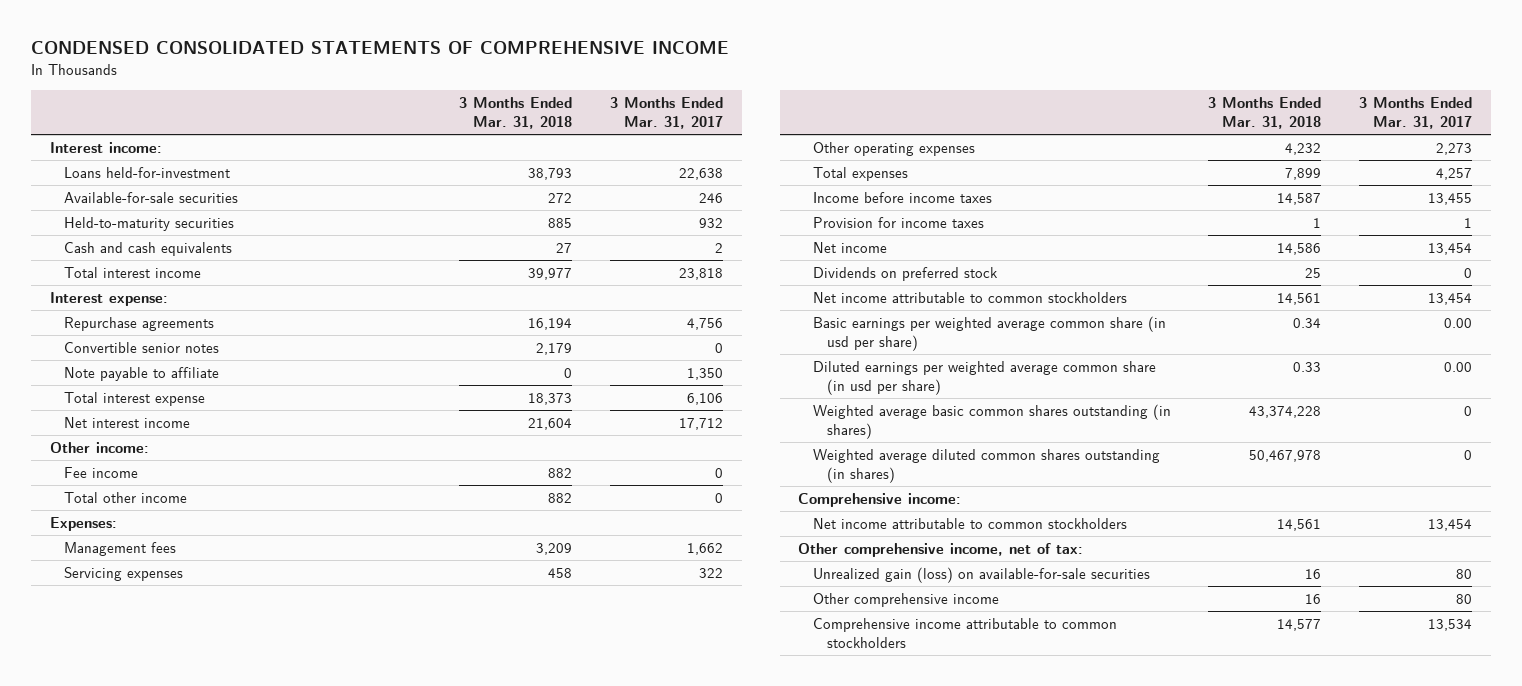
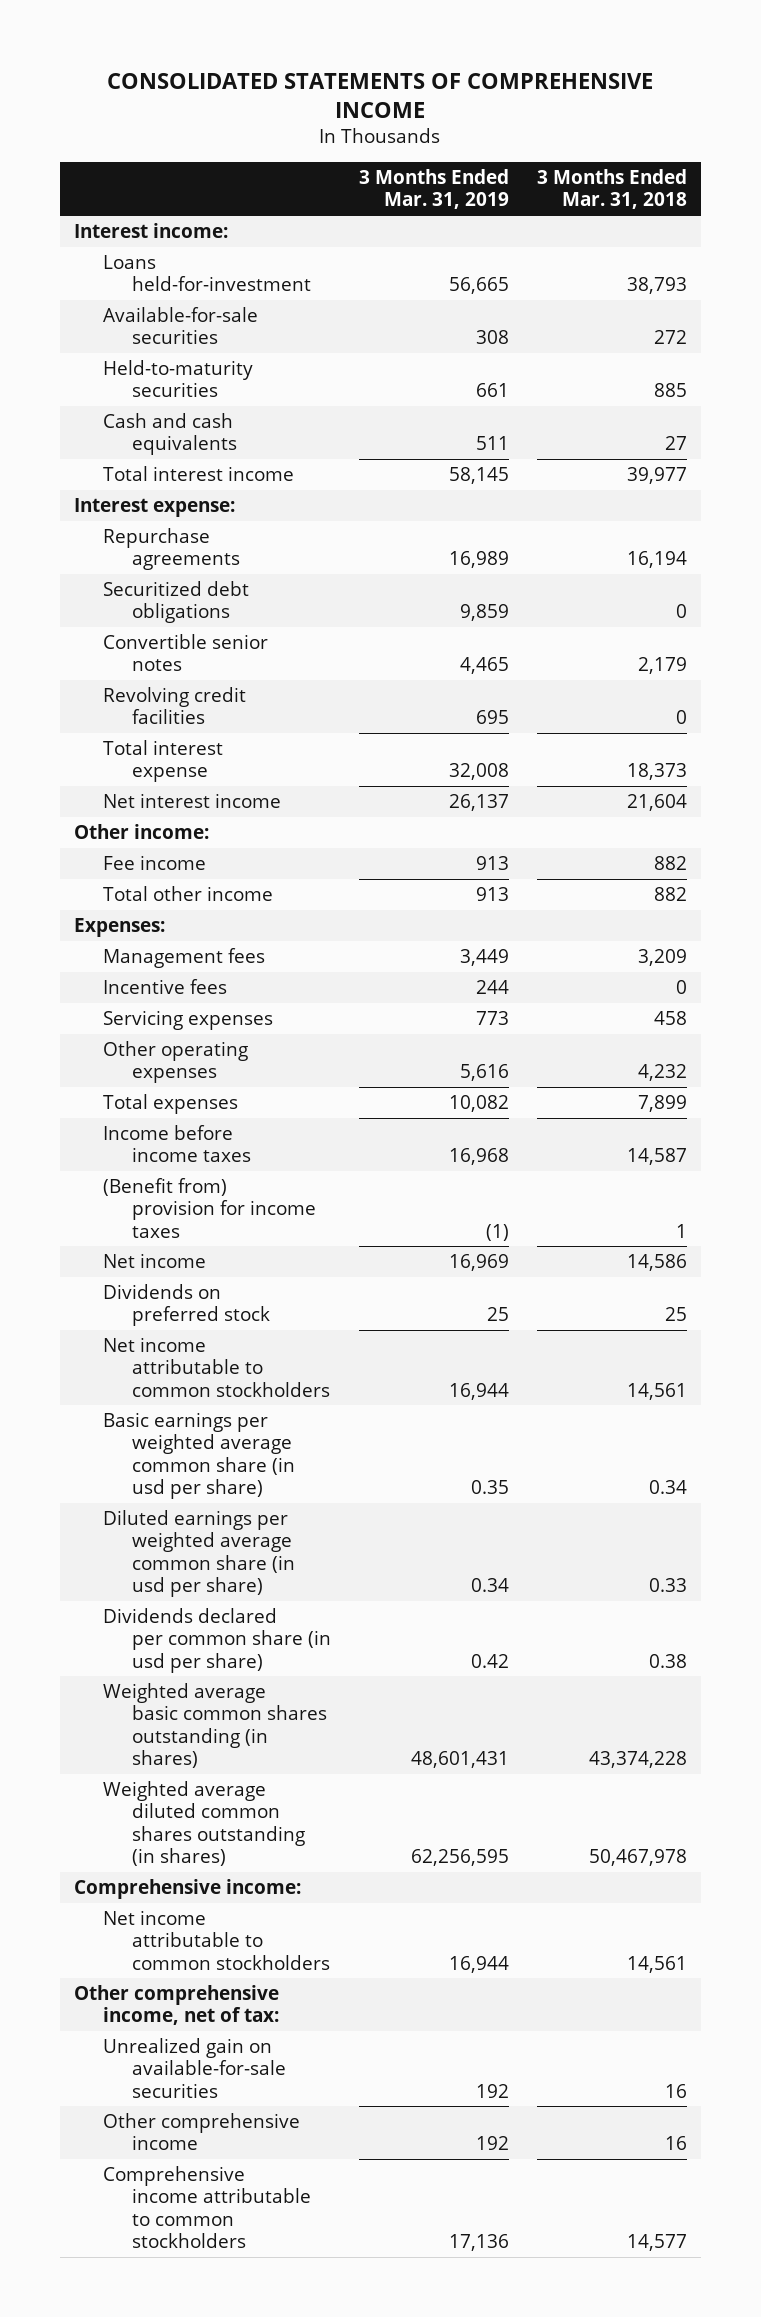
[30,41,729,55] CONDENSED CONSOLIDATED STATEMENTS OF COMPREHENSIVE INCOME -> [107,73,654,119] CONSOLIDATED STATEMENTS OF COMPREHENSIVE INCOME
[610,96,724,130] 3 Months Ended Mar. 31, 2017 -> none
none -> [359,169,510,210] 3 Months Ended Mar. 31, 2019
none -> [103,581,250,624] Securitized debt obligations
[63,366,219,381] Note payable to affiliate -> none
none -> [103,687,247,725] Revolving credit facilities
none -> [103,979,228,995] Incentive fees
[812,216,984,228] Provision for income taxes -> [103,1178,317,1238] (Benefit from) provision for income taxes
none -> [103,1608,332,1673] Dividends declared per common share (in usd per share)
[812,566,1150,583] Unrealized gain (loss) on available-for-sale securities -> [103,2038,287,2098] Unrealized gain on available-for-sale securities

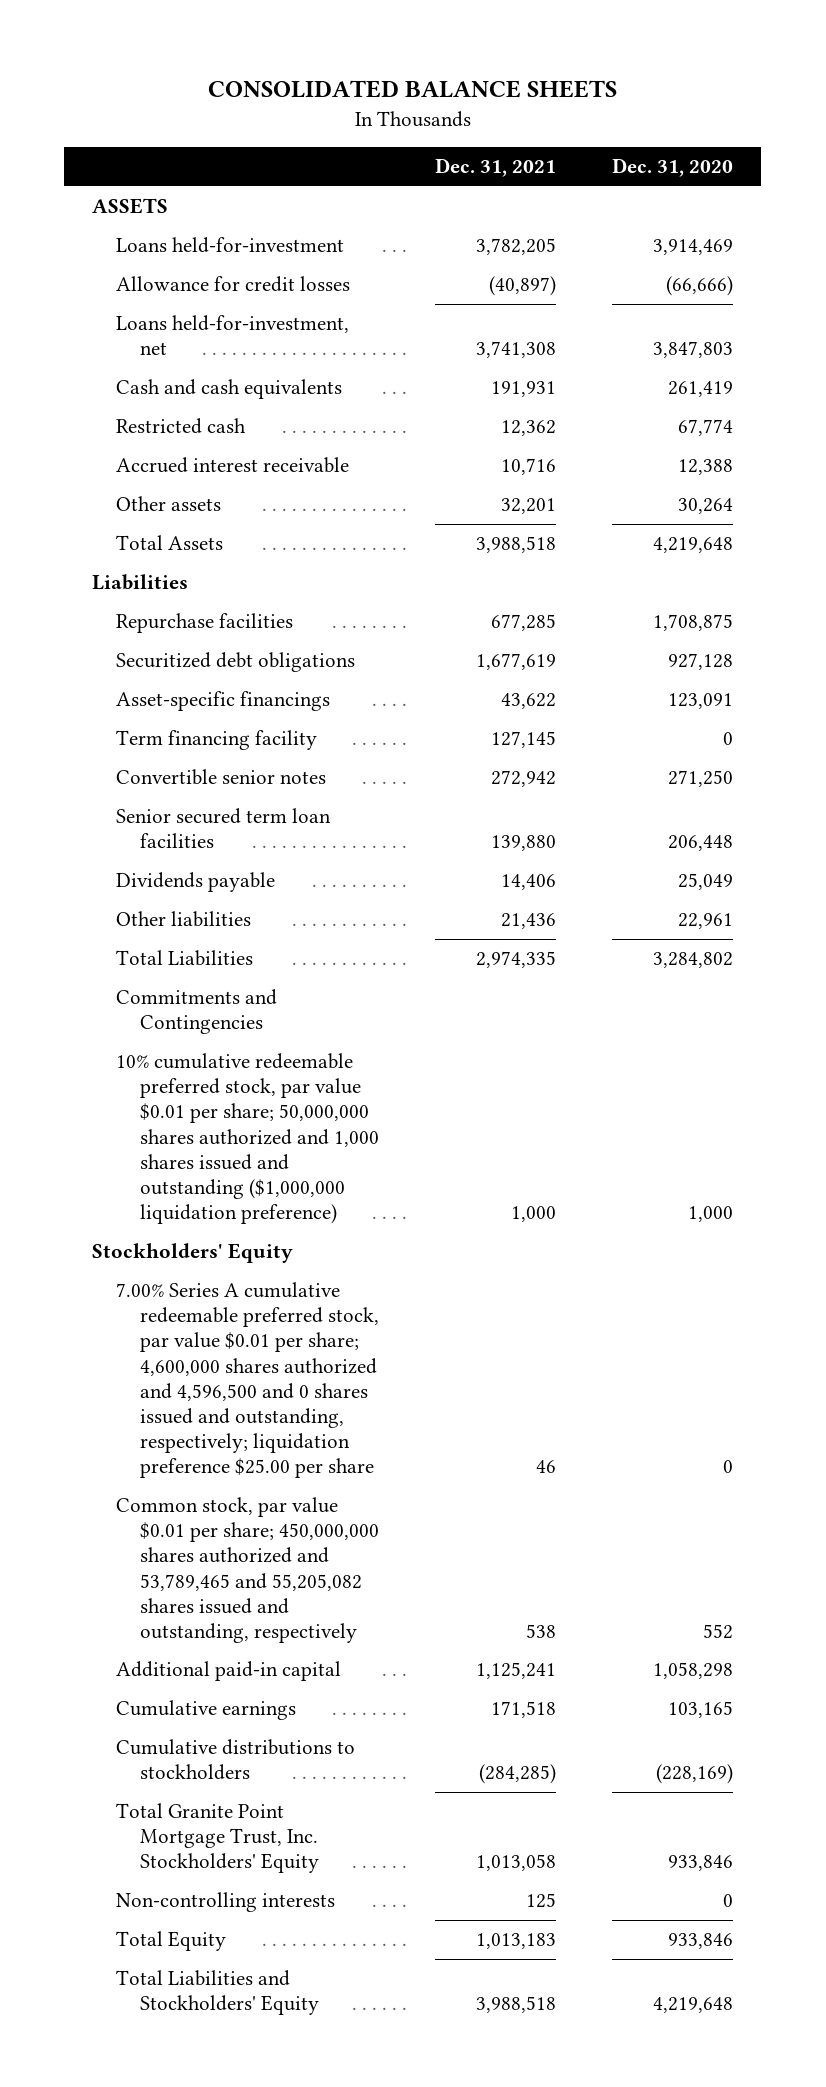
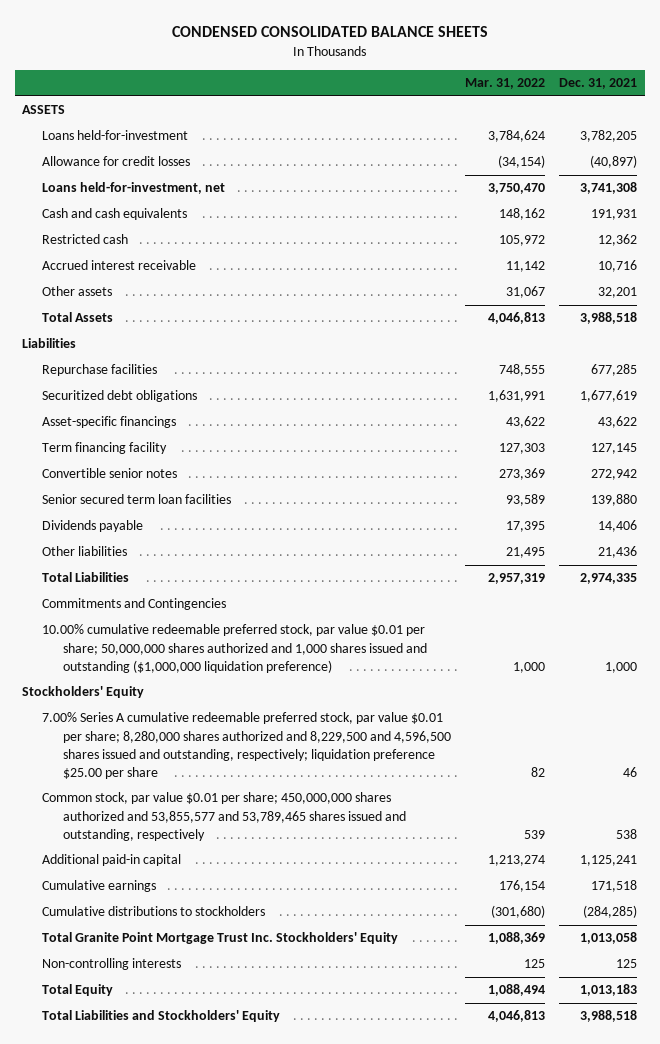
[207,80,617,99] CONSOLIDATED BALANCE SHEETS -> [171,25,488,37] CONDENSED CONSOLIDATED BALANCE SHEETS
[612,158,734,178] Dec. 31, 2020 -> none
none -> [465,78,546,90] Mar. 31, 2022
[116,1053,380,1225] 10% cumulative redeemable preferred stock, par value $0.01 per share; 50,000,000 shares authorized and 1,000 shares issued and outstanding ($1,000,000 liquidation preference) -> [42,624,427,673] 10.00% cumulative redeemable preferred stock, par value $0.01 per share; 50,000,000 shares authorized and 1,000 shares issued and outstanding ($1,000,000 liquidation preference)
[116,1282,380,1479] 7.00% Series A cumulative redeemable preferred stock, par value $0.01 per share; 4,600,000 shares authorized and 4,596,500 and 0 shares issued and outstanding, respectively; liquidation preference $25.00 per share -> [42,712,451,779] 7.00% Series A cumulative redeemable preferred stock, par value $0.01 per share; 8,280,000 shares authorized and 8,229,500 and 4,596,500 shares issued and outstanding, respectively; liquidation preference $25.00 per share
[116,1497,380,1644] Common stock, par value $0.01 per share; 450,000,000 shares authorized and 53,789,465 and 55,205,082 shares issued and outstanding, respectively -> [42,792,406,841] Common stock, par value $0.01 per share; 450,000,000 shares authorized and 53,855,577 and 53,789,465 shares issued and outstanding, respectively
[116,1803,320,1874] Total Granite Point Mortgage Trust, Inc. Stockholders' Equity -> [42,932,399,945] Total Granite Point Mortgage Trust Inc. Stockholders' Equity

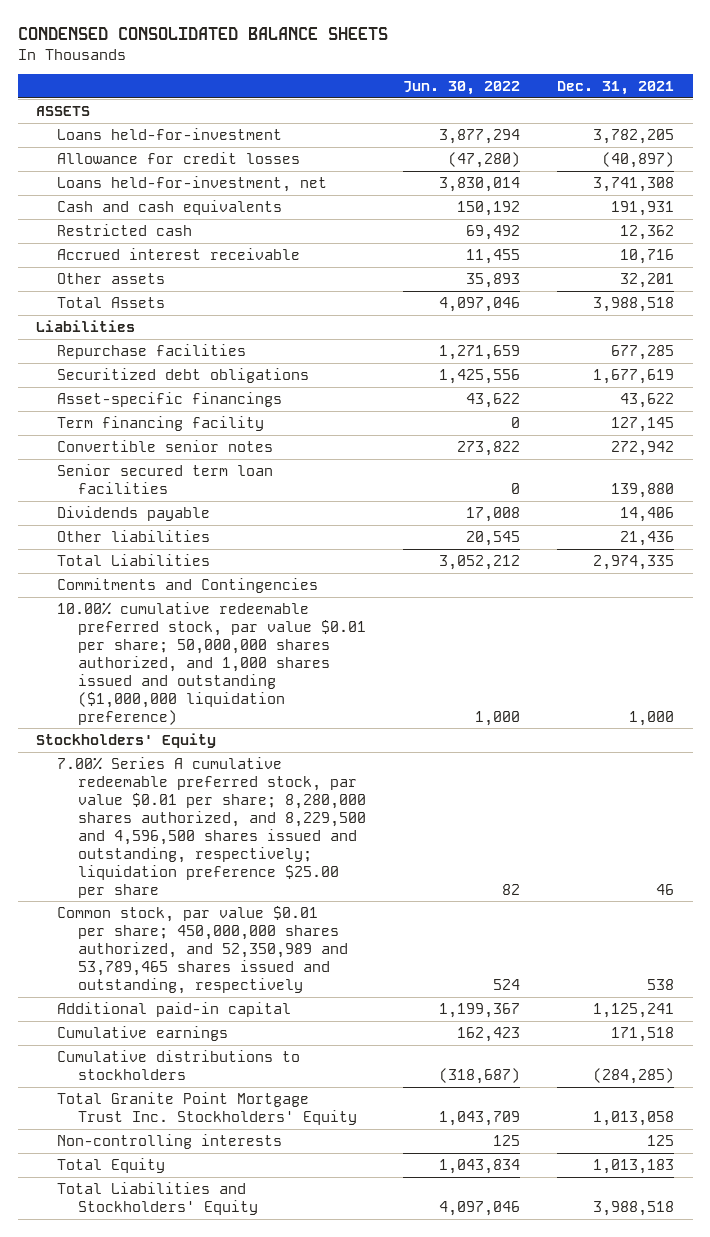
[465,78,546,90] Mar. 31, 2022 -> none
none -> [403,81,521,96] Jun. 30, 2022
[42,624,427,673] 10.00% cumulative redeemable preferred stock, par value $0.01 per share; 50,000,000 shares authorized and 1,000 shares issued and outstanding ($1,000,000 liquidation preference) -> [57,601,367,725] 10.00% cumulative redeemable preferred stock, par value $0.01 per share; 50,000,000 shares authorized, and 1,000 shares issued and outstanding ($1,000,000 liquidation preference)
[42,712,451,779] 7.00% Series A cumulative redeemable preferred stock, par value $0.01 per share; 8,280,000 shares authorized and 8,229,500 and 4,596,500 shares issued and outstanding, respectively; liquidation preference $25.00 per share -> [57,756,367,898] 7.00% Series A cumulative redeemable preferred stock, par value $0.01 per share; 8,280,000 shares authorized, and 8,229,500 and 4,596,500 shares issued and outstanding, respectively; liquidation preference $25.00 per share
[42,792,406,841] Common stock, par value $0.01 per share; 450,000,000 shares authorized and 53,855,577 and 53,789,465 shares issued and outstanding, respectively -> [57,905,349,994] Common stock, par value $0.01 per share; 450,000,000 shares authorized, and 52,350,989 and 53,789,465 shares issued and outstanding, respectively

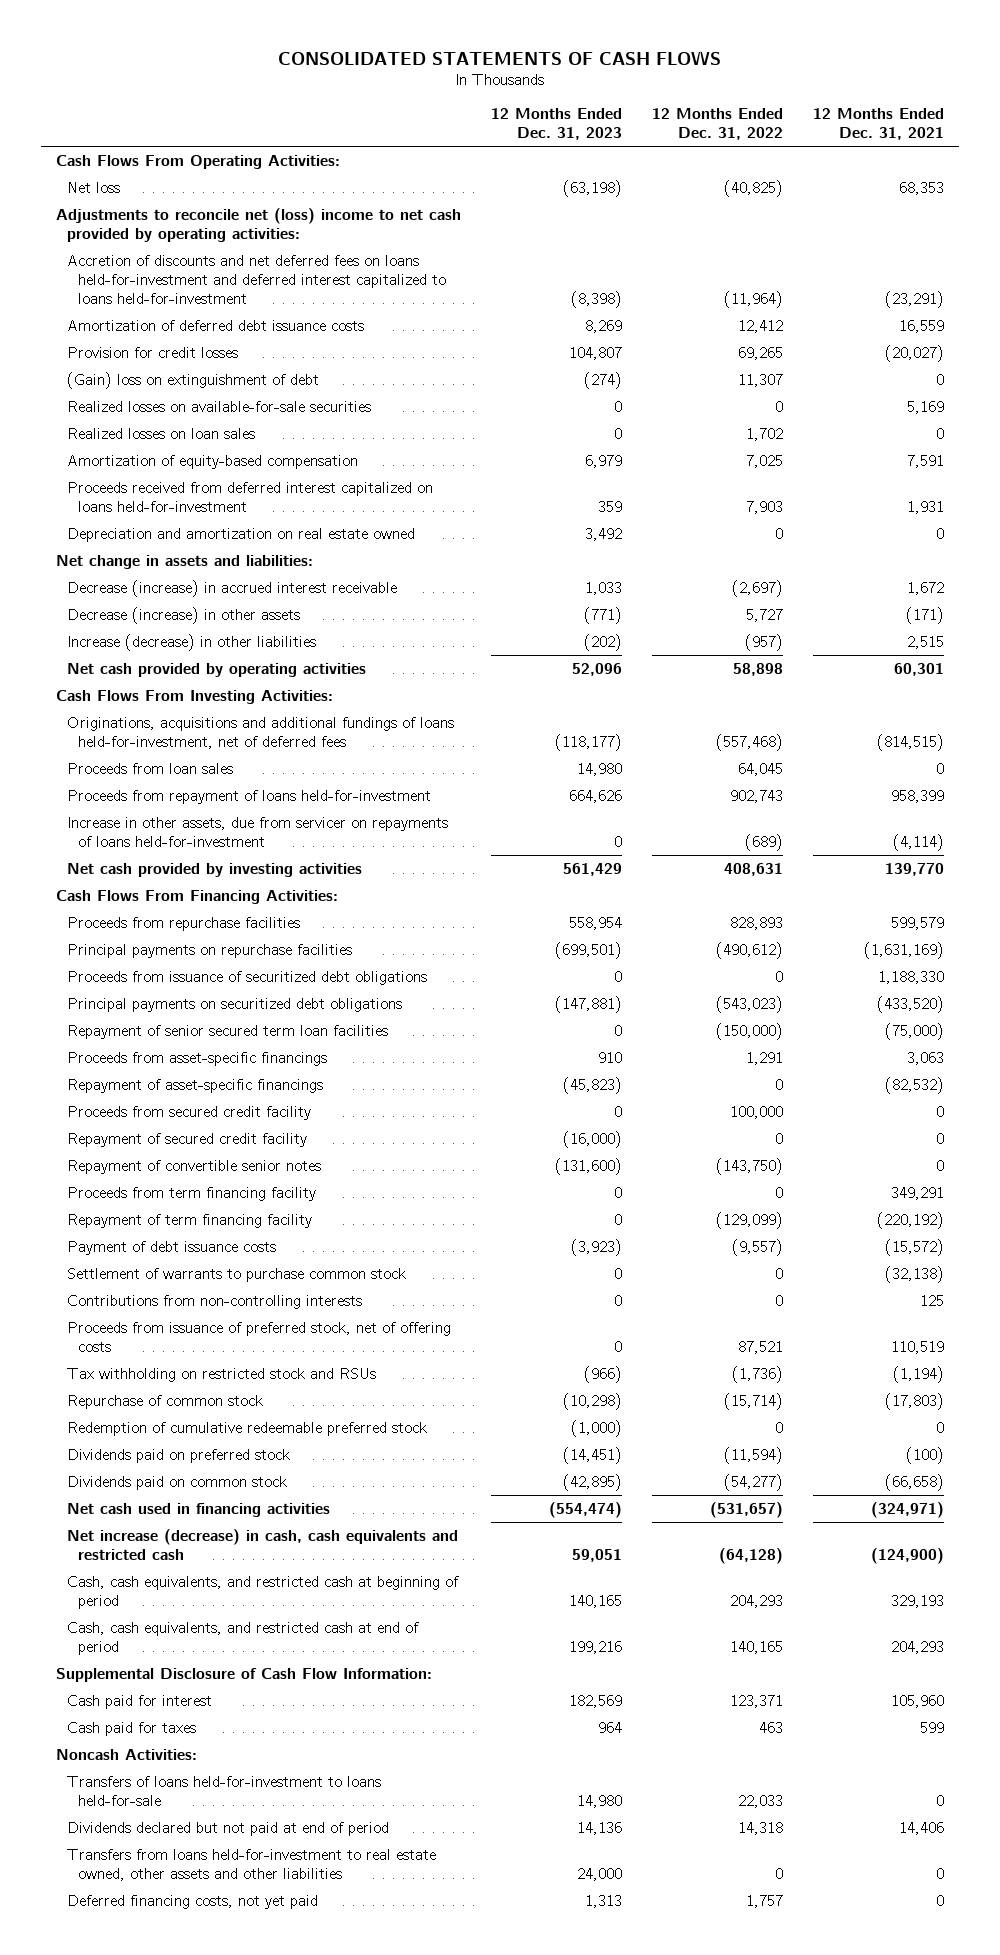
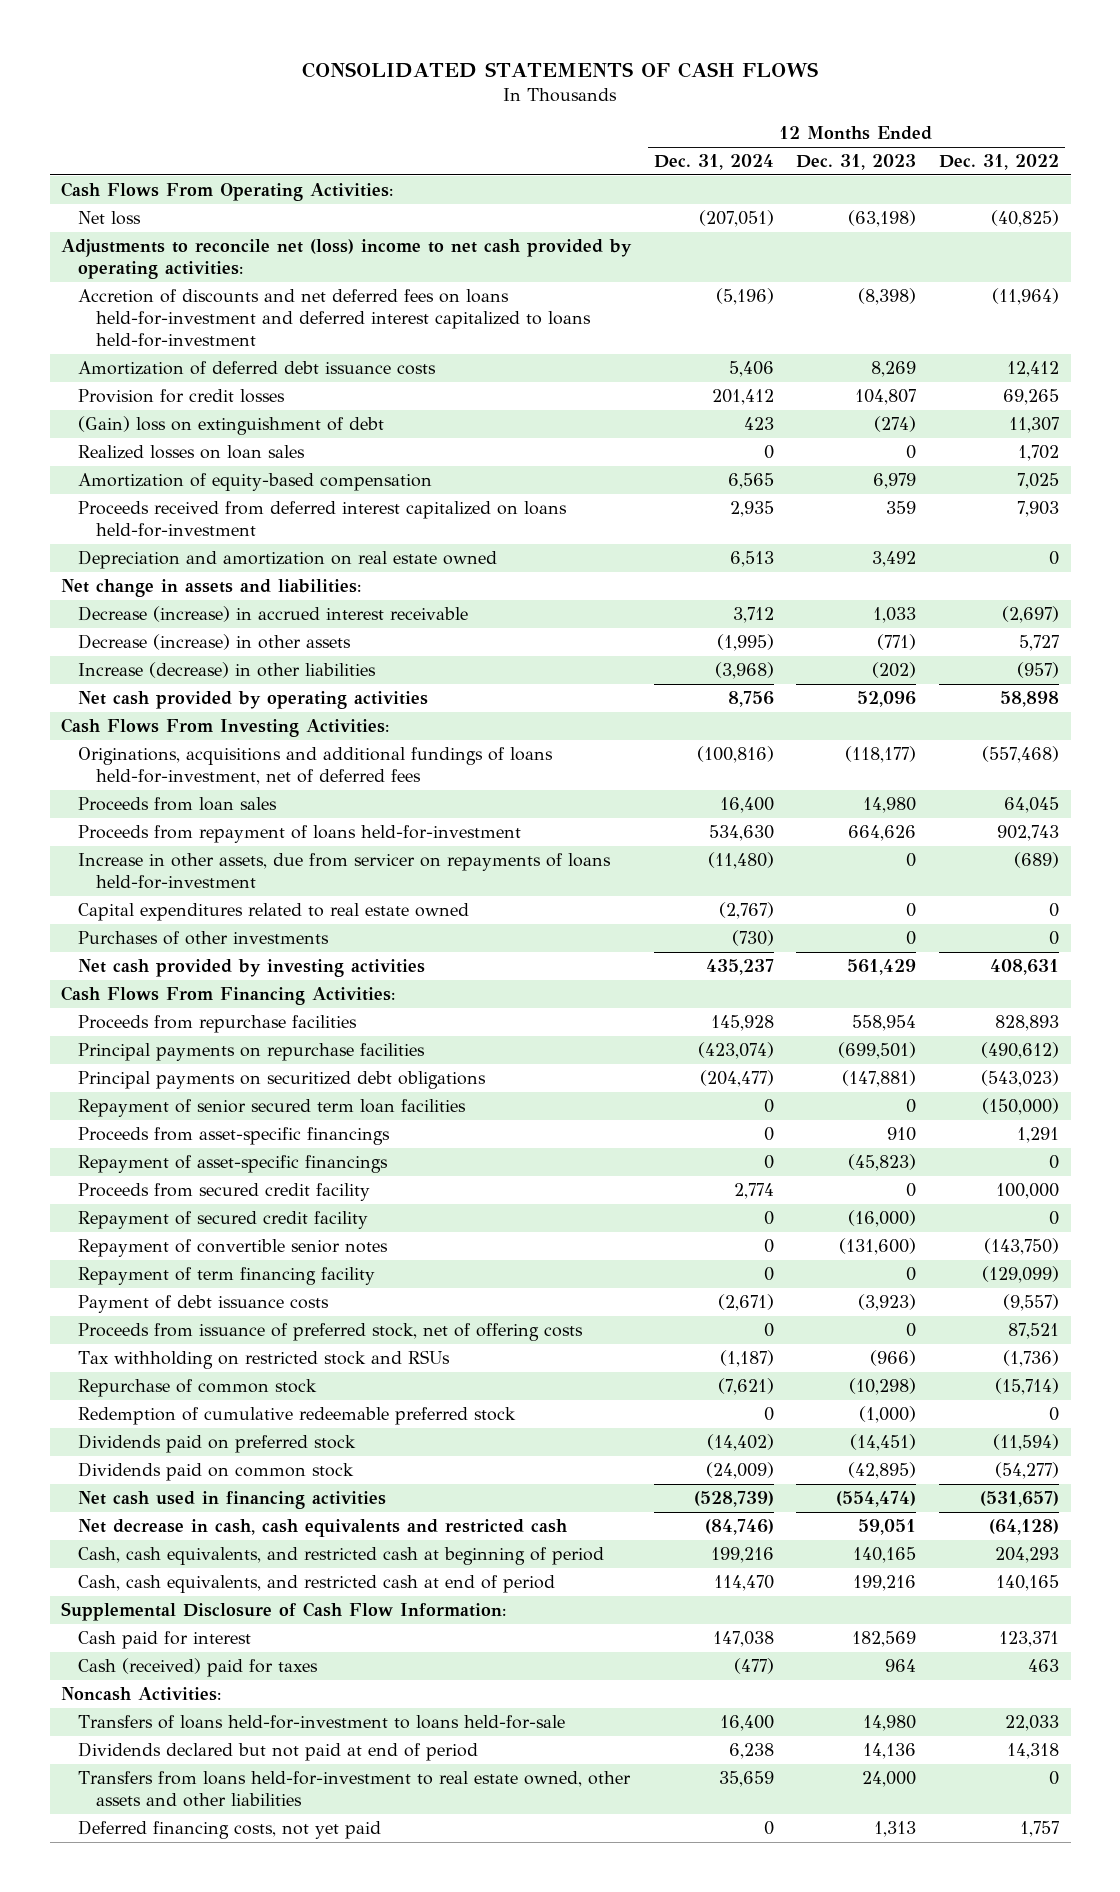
[813,108,945,141] 12 Months Ended Dec. 31, 2021 -> none
none -> [653,154,774,171] Dec. 31, 2024
[67,400,372,412] Realized losses on available-for-sale securities -> none
none -> [78,903,470,922] Capital expenditures related to real estate owned
none -> [78,931,330,946] Purchases of other investments
[67,970,428,985] Proceeds from issuance of securitized debt obligations -> none
[67,1186,317,1201] Proceeds from term financing facility -> none
[67,1267,407,1282] Settlement of warrants to purchase common stock -> none
[67,1294,363,1309] Contributions from non-controlling interests -> none
[67,1528,459,1560] Net increase (decrease) in cash, cash equivalents and restricted cash -> [78,1519,568,1538] Net decrease in cash, cash equivalents and restricted cash
[67,1721,197,1736] Cash paid for taxes -> [78,1658,319,1678] Cash (received) paid for taxes

